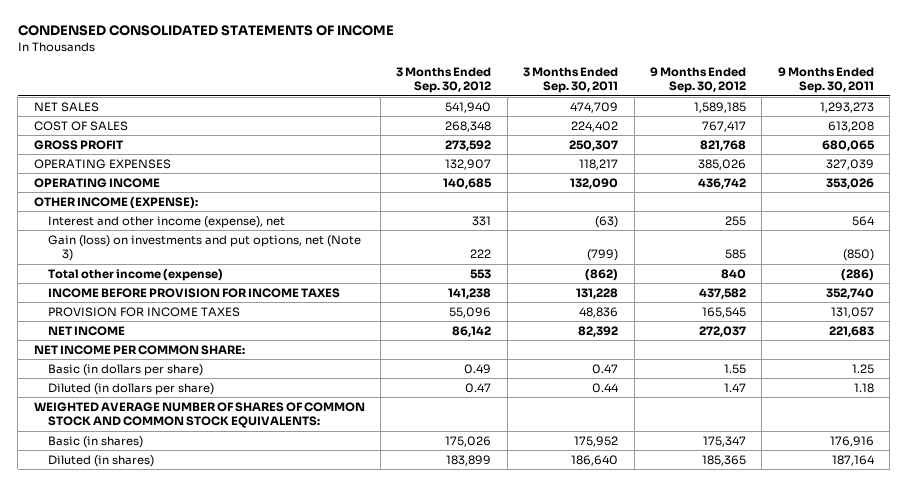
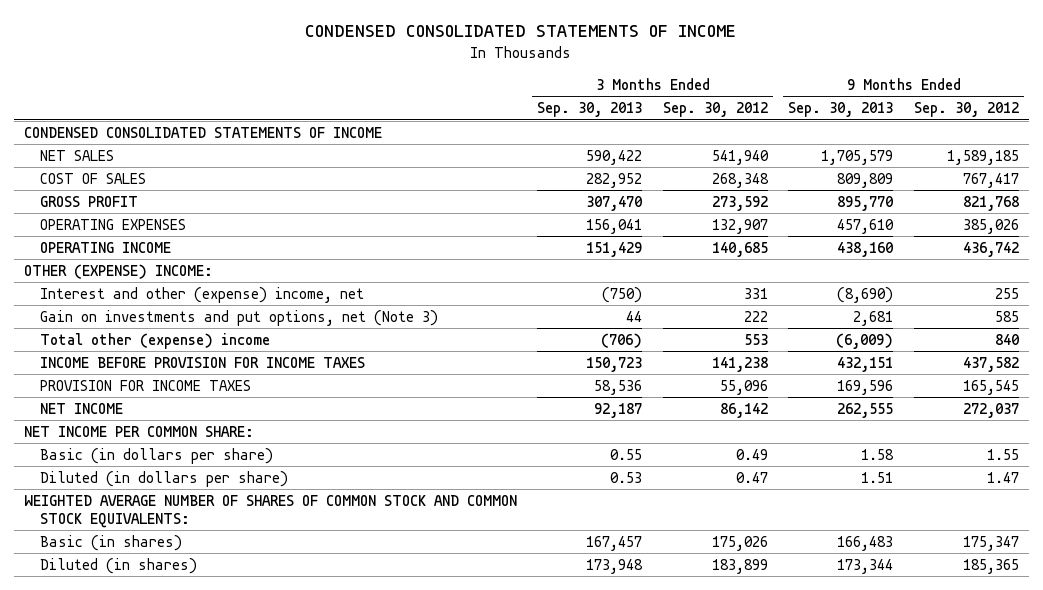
[523,66,619,94] 3 Months Ended Sep. 30, 2011 -> none
[777,66,874,94] 9 Months Ended Sep. 30, 2011 -> none
none -> [537,102,643,118] Sep. 30, 2013
none -> [788,102,894,118] Sep. 30, 2013
none -> [24,126,383,138] CONDENSED CONSOLIDATED STATEMENTS OF INCOME
[33,196,198,209] OTHER INCOME (EXPENSE): -> [24,263,214,279] OTHER (EXPENSE) INCOME:
[47,215,285,228] Interest and other income (expense), net -> [40,286,365,303] Interest and other (expense) income, net
[47,234,361,262] Gain (loss) on investments and put options, net (Note 3) -> [40,309,439,326] Gain on investments and put options, net (Note 3)
[47,268,223,281] Total other income (expense) -> [40,332,271,349] Total other (expense) income

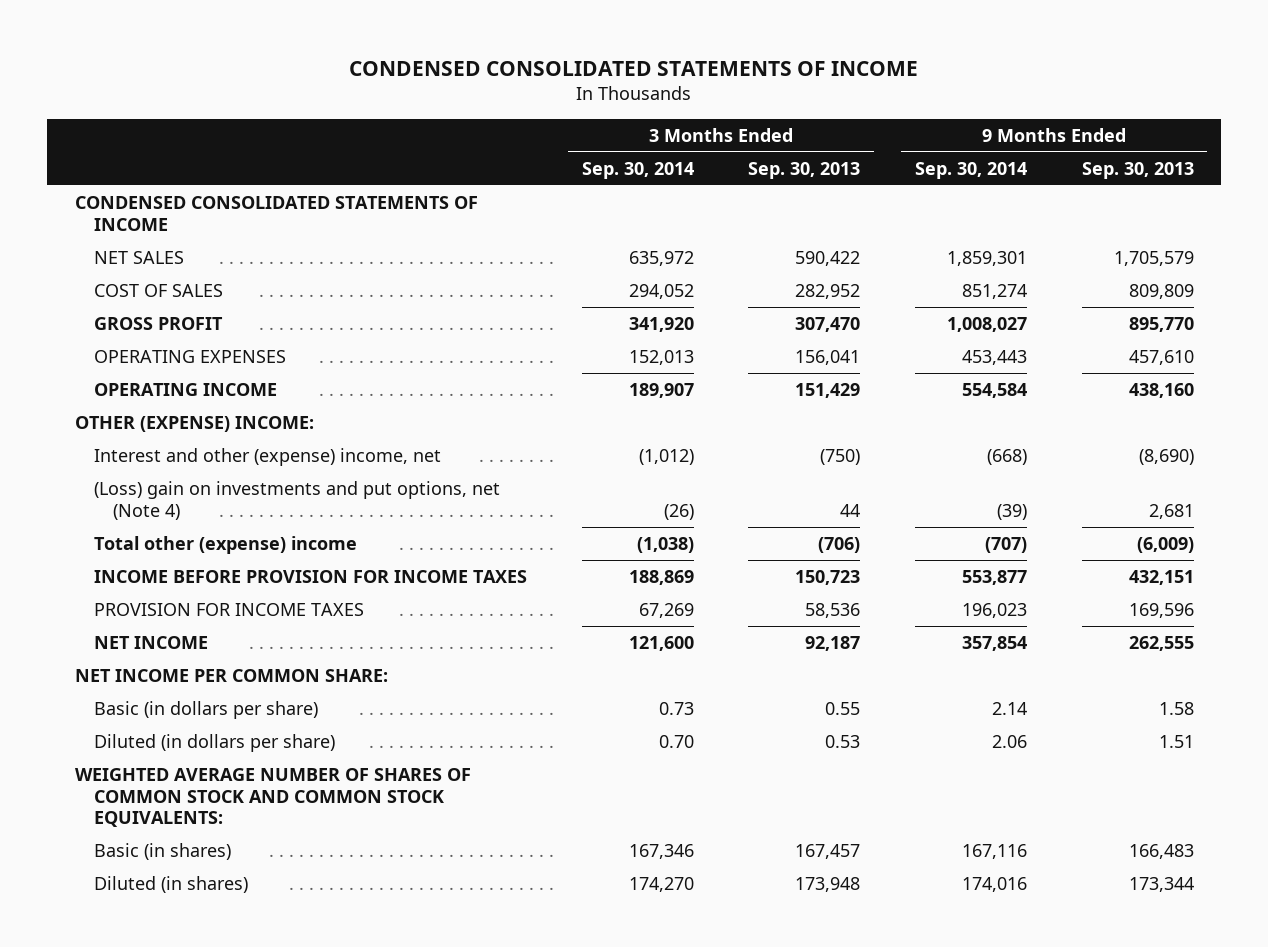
[662,102,768,118] Sep. 30, 2012 -> none
[913,102,1019,118] Sep. 30, 2012 -> none
none -> [581,161,694,179] Sep. 30, 2014
none -> [915,161,1028,179] Sep. 30, 2014
[40,309,439,326] Gain on investments and put options, net (Note 3) -> [94,481,501,520] (Loss) gain on investments and put options, net (Note 4)

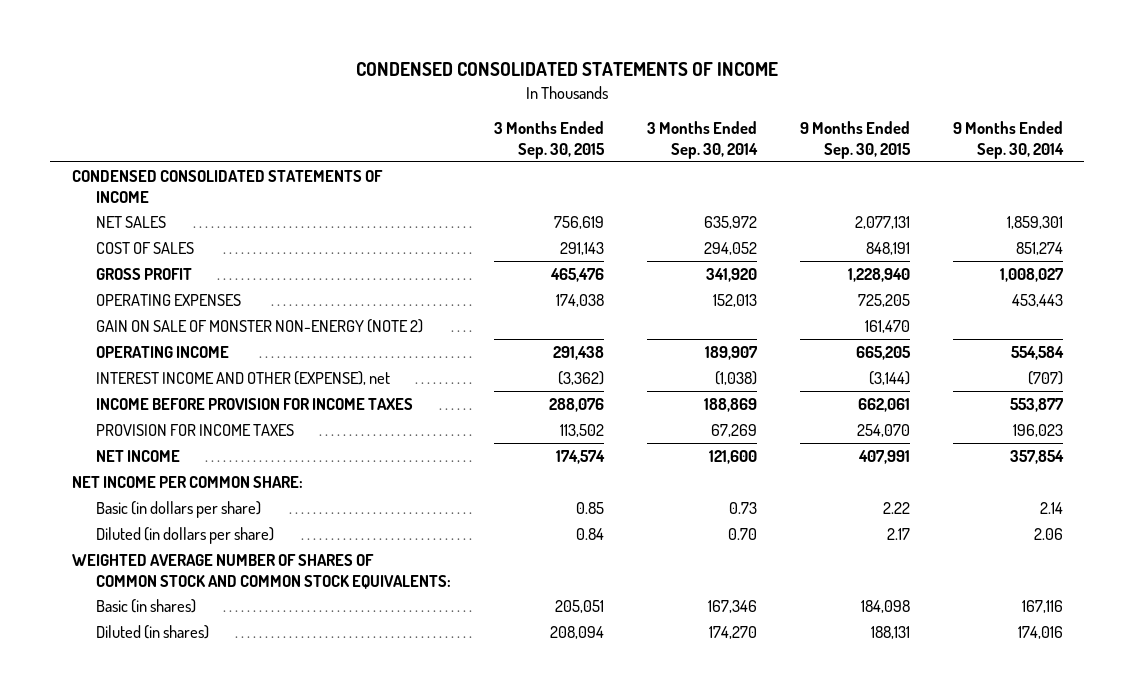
[748,161,861,179] Sep. 30, 2013 -> none
[1081,161,1194,179] Sep. 30, 2013 -> none
none -> [493,121,605,159] 3 Months Ended Sep. 30, 2015
none -> [799,121,911,159] 9 Months Ended Sep. 30, 2015
none -> [95,319,423,334] GAIN ON SALE OF MONSTER NON-ENERGY (NOTE 2)
[74,416,314,433] OTHER (EXPENSE) INCOME: -> none
[94,481,501,520] (Loss) gain on investments and put options, net (Note 4) -> none
[94,536,358,555] Total other (expense) income -> none
[94,448,442,467] Interest and other (expense) income, net -> [95,371,390,386] INTEREST INCOME AND OTHER (EXPENSE), net
[638,449,694,466] (1,012) -> [714,371,757,386] (1,038)
[987,449,1028,466] (668) -> [1027,371,1063,386] (707)

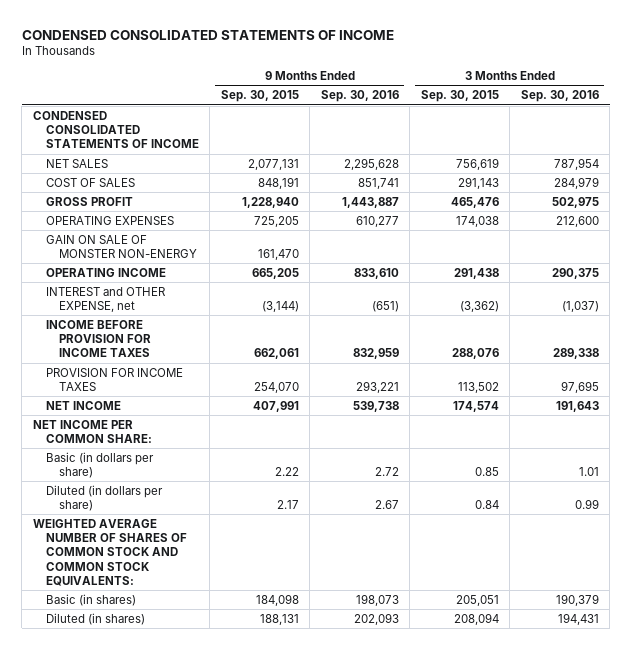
[646,121,758,159] 3 Months Ended Sep. 30, 2014 -> none
[952,121,1064,159] 9 Months Ended Sep. 30, 2014 -> none
none -> [320,90,399,103] Sep. 30, 2016
none -> [520,90,599,103] Sep. 30, 2016
[95,319,423,334] GAIN ON SALE OF MONSTER NON-ENERGY (NOTE 2) -> [45,234,198,259] GAIN ON SALE OF MONSTER NON-ENERGY
[95,371,390,386] INTEREST INCOME AND OTHER (EXPENSE), net -> [45,286,166,313] INTEREST and OTHER EXPENSE, net

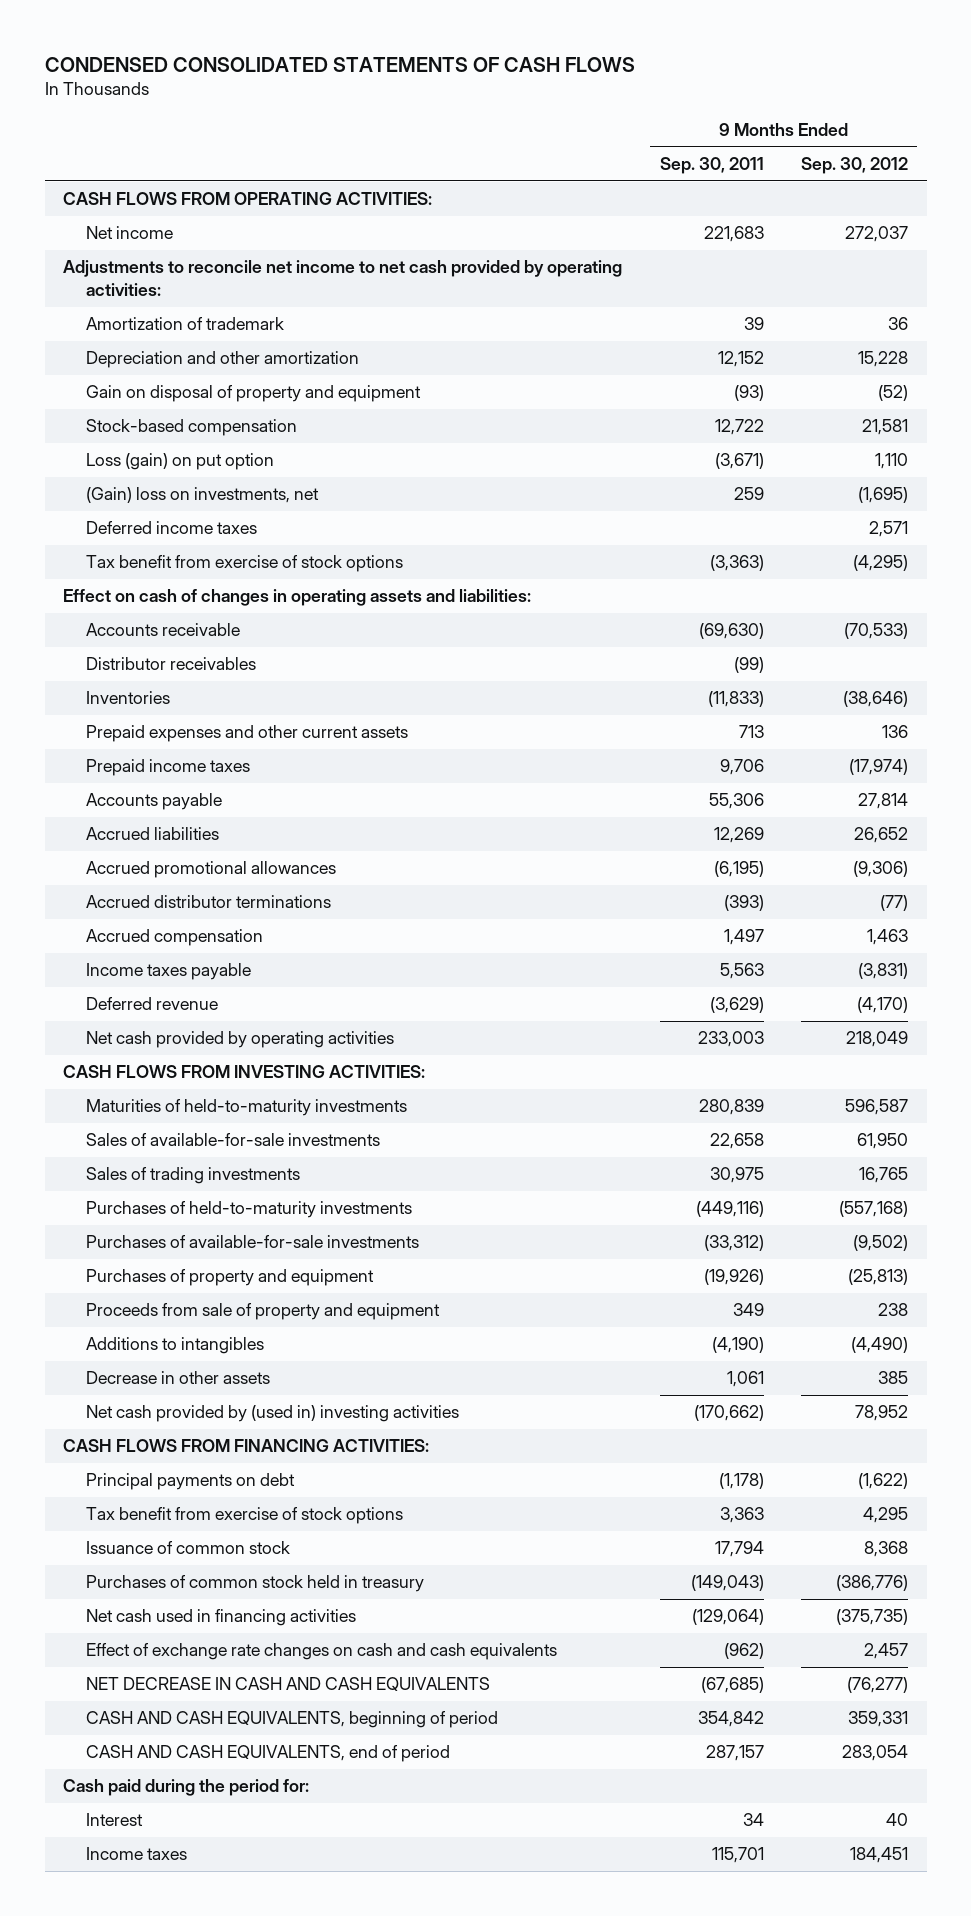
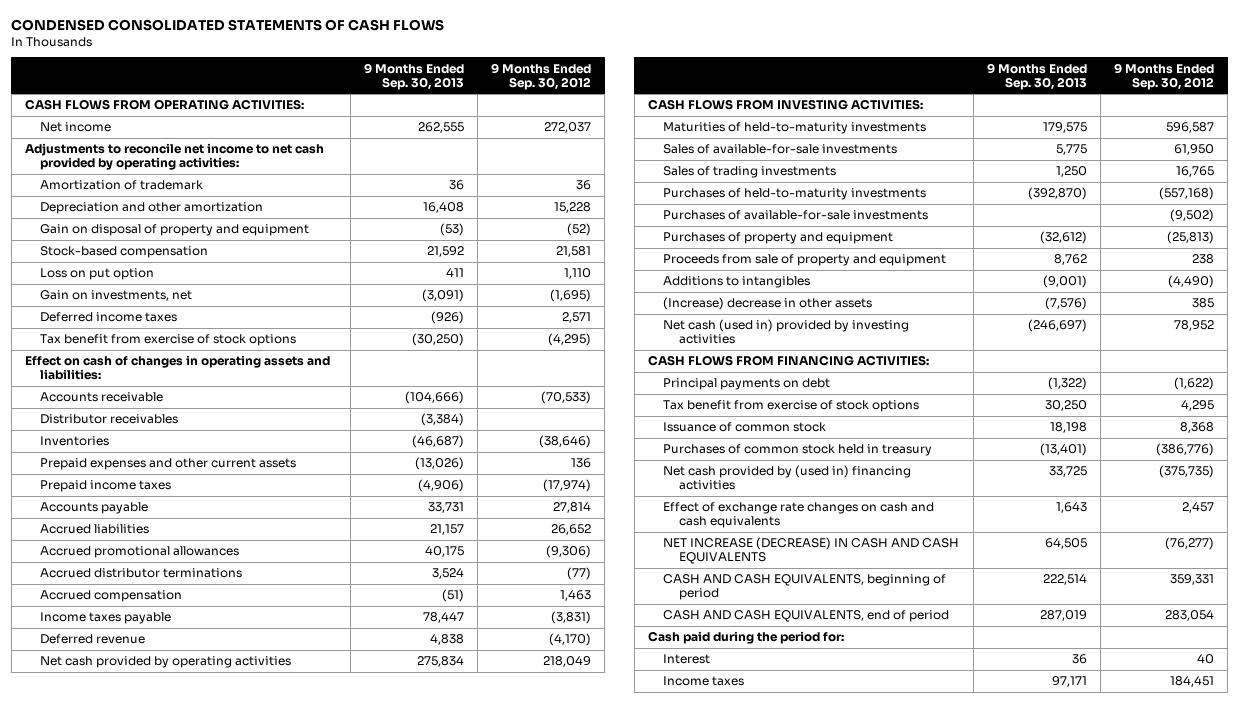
[659,157,764,175] Sep. 30, 2011 -> none
none -> [363,62,464,90] 9 Months Ended Sep. 30, 2013
[85,453,274,471] Loss (gain) on put option -> [40,268,155,281] Loss on put option
[85,487,319,504] (Gain) loss on investments, net -> [40,290,193,302] Gain on investments, net
[85,1371,270,1385] Decrease in other assets -> [663,297,873,311] (Increase) decrease in other assets
[85,1405,459,1423] Net cash provided by (used in) investing activities -> [663,319,910,345] Net cash (used in) provided by investing activities
[85,1609,356,1627] Net cash used in financing activities -> [663,465,912,491] Net cash provided by (used in) financing activities
[85,1677,490,1692] NET DECREASE IN CASH AND CASH EQUIVALENTS -> [663,537,960,565] NET INCREASE (DECREASE) IN CASH AND CASH EQUIVALENTS

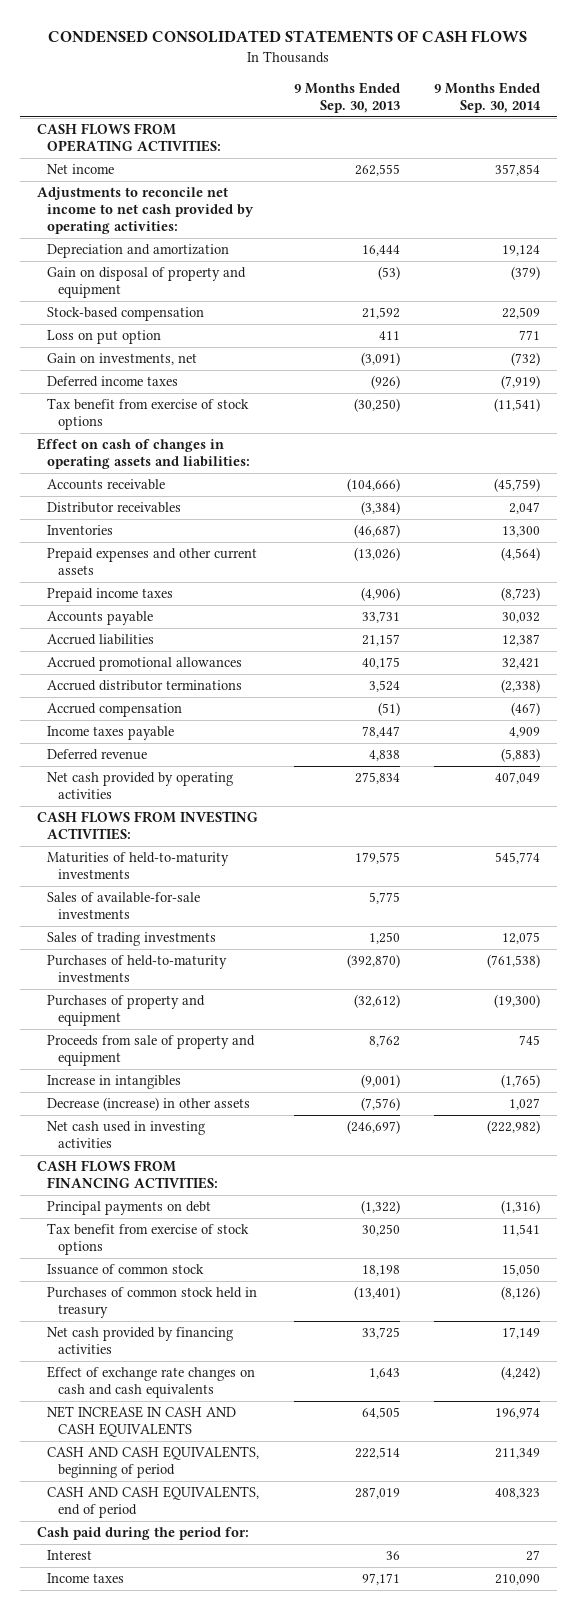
[491,62,592,90] 9 Months Ended Sep. 30, 2012 -> none
none -> [433,81,541,113] 9 Months Ended Sep. 30, 2014
[40,180,204,191] Amortization of trademark -> none
[40,202,264,215] Depreciation and other amortization -> [47,244,230,259] Depreciation and amortization
[422,202,464,214] 16,408 -> [361,245,400,257] 16,444
[663,210,929,221] Purchases of available-for-sale investments -> none
[663,276,811,289] Additions to intangibles -> [47,1075,182,1090] Increase in intangibles
[663,297,873,311] (Increase) decrease in other assets -> [47,1097,251,1112] Decrease (increase) in other assets
[663,319,910,345] Net cash (used in) provided by investing activities -> [47,1121,206,1149] Net cash used in investing activities
[663,465,912,491] Net cash provided by (used in) financing activities -> [47,1327,234,1355] Net cash provided by financing activities
[663,537,960,565] NET INCREASE (DECREASE) IN CASH AND CASH EQUIVALENTS -> [47,1406,237,1438] NET INCREASE IN CASH AND CASH EQUIVALENTS

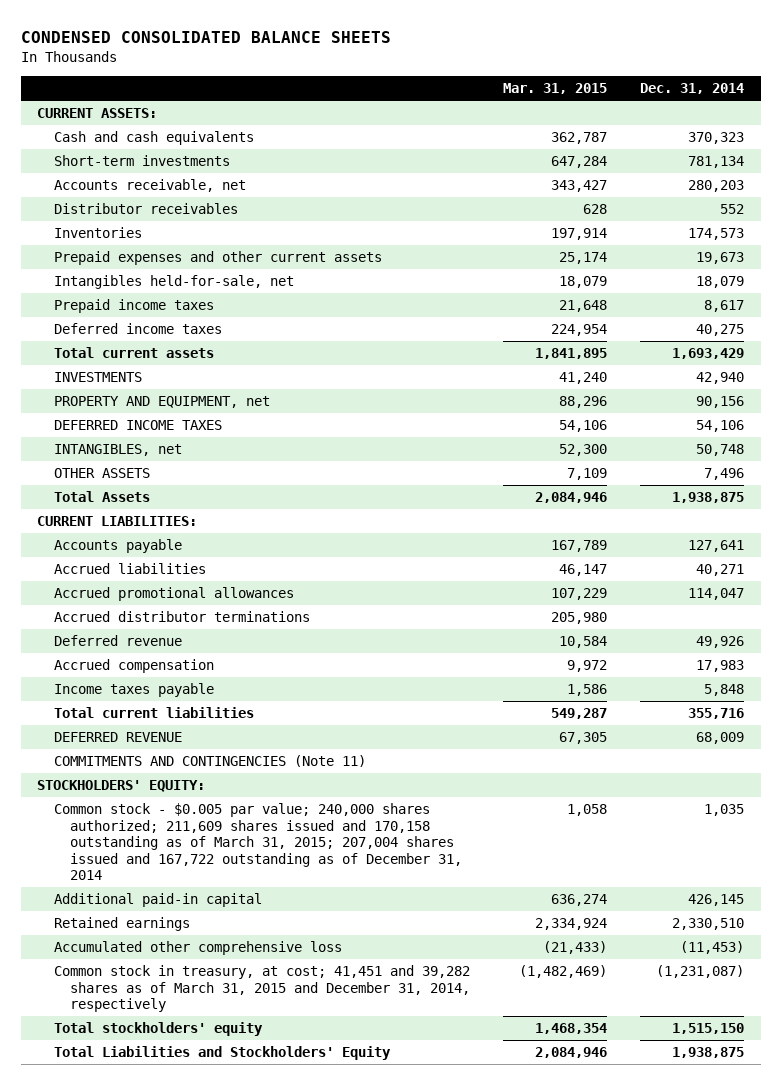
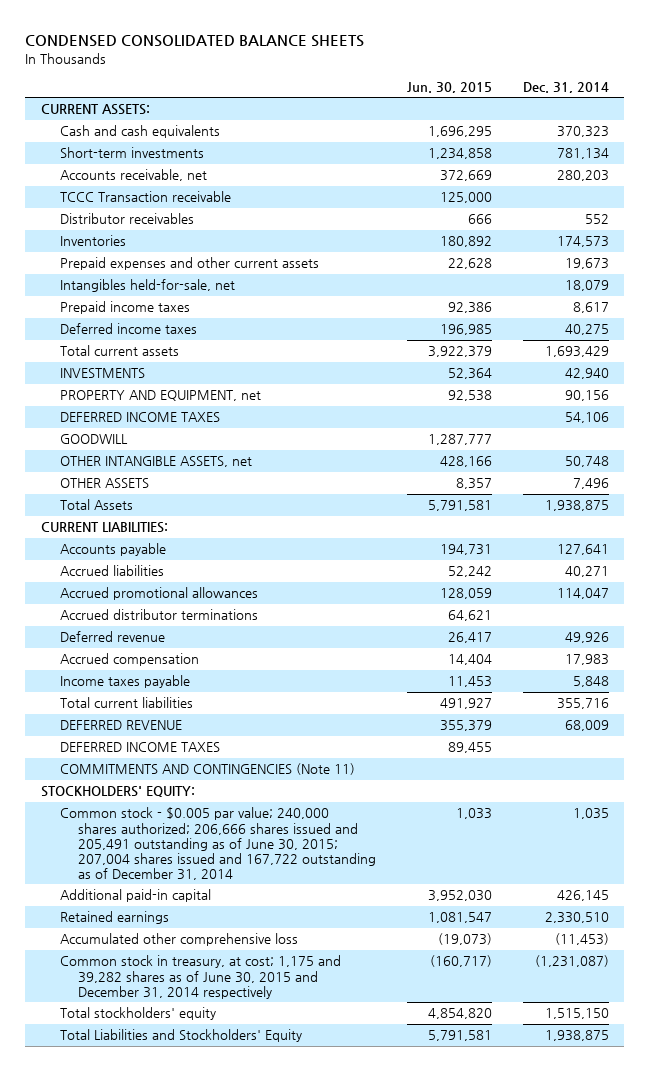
[502,83,607,95] Mar. 31, 2015 -> none
none -> [407,81,493,93] Jun. 30, 2015
none -> [59,191,231,203] TCCC Transaction receivable
none -> [59,434,128,445] GOODWILL
[53,444,182,457] INTANGIBLES, net -> [59,456,252,468] OTHER INTANGIBLE ASSETS, net
none -> [59,742,220,753] DEFERRED INCOME TAXES
[53,803,462,881] Common stock - $0.005 par value; 240,000 shares authorized; 211,609 shares issued and 170,158 outstanding as of March 31, 2015; 207,004 shares issued and 167,722 outstanding as of December 31, 2014 -> [59,807,377,880] Common stock - $0.005 par value; 240,000 shares authorized; 206,666 shares issued and 205,491 outstanding as of June 30, 2015; 207,004 shares issued and 167,722 outstanding as of December 31, 2014
[53,965,470,1013] Common stock in treasury, at cost; 41,451 and 39,282 shares as of March 31, 2015 and December 31, 2014, respectively -> [59,955,341,999] Common stock in treasury, at cost; 1,175 and 39,282 shares as of June 30, 2015 and December 31, 2014 respectively

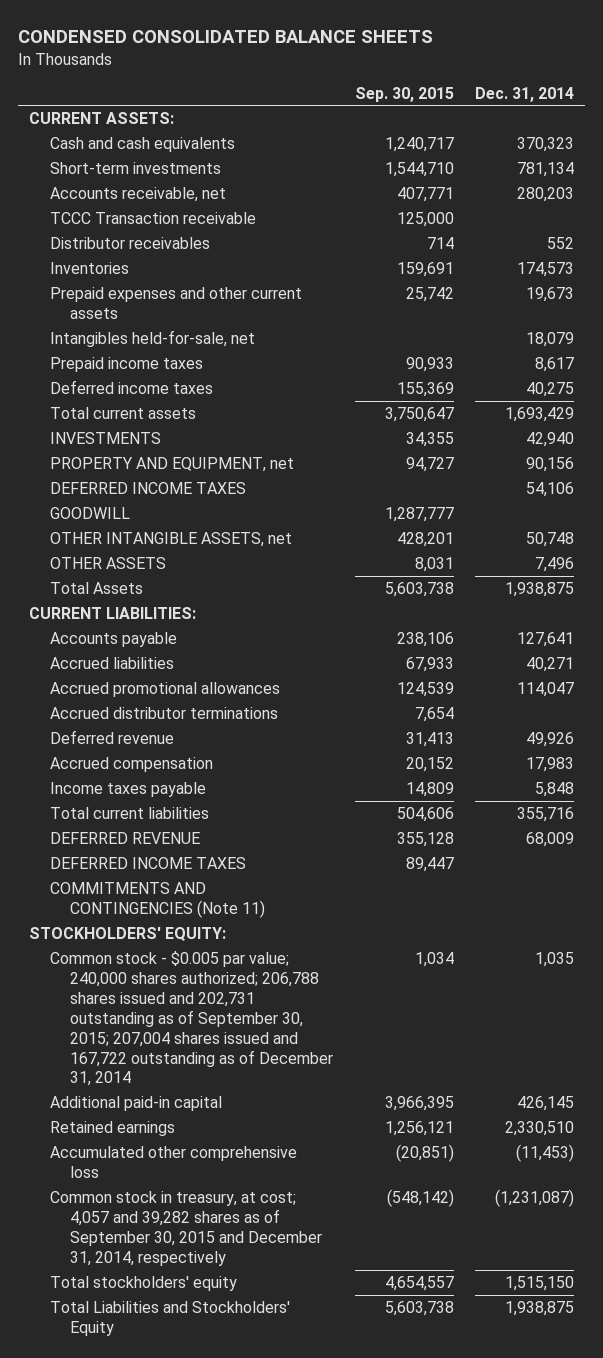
[407,81,493,93] Jun. 30, 2015 -> none
none -> [354,86,454,102] Sep. 30, 2015
[59,807,377,880] Common stock - $0.005 par value; 240,000 shares authorized; 206,666 shares issued and 205,491 outstanding as of June 30, 2015; 207,004 shares issued and 167,722 outstanding as of December 31, 2014 -> [49,951,334,1087] Common stock - $0.005 par value; 240,000 shares authorized; 206,788 shares issued and 202,731 outstanding as of September 30, 2015; 207,004 shares issued and 167,722 outstanding as of December 31, 2014
[59,955,341,999] Common stock in treasury, at cost; 1,175 and 39,282 shares as of June 30, 2015 and December 31, 2014 respectively -> [49,1191,323,1266] Common stock in treasury, at cost; 4,057 and 39,282 shares as of September 30, 2015 and December 31, 2014, respectively

